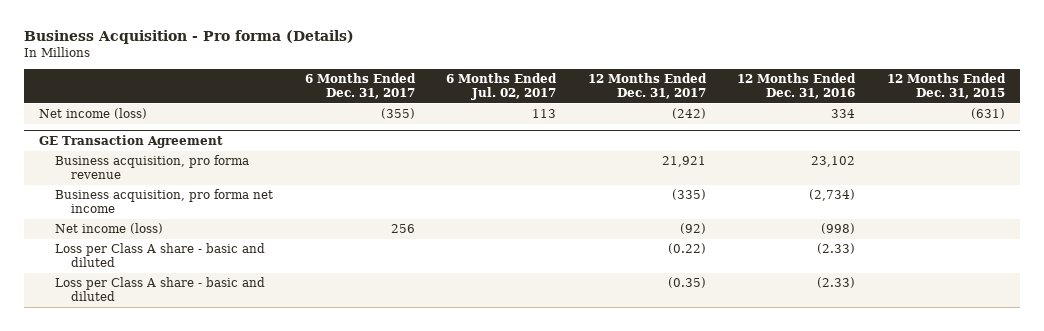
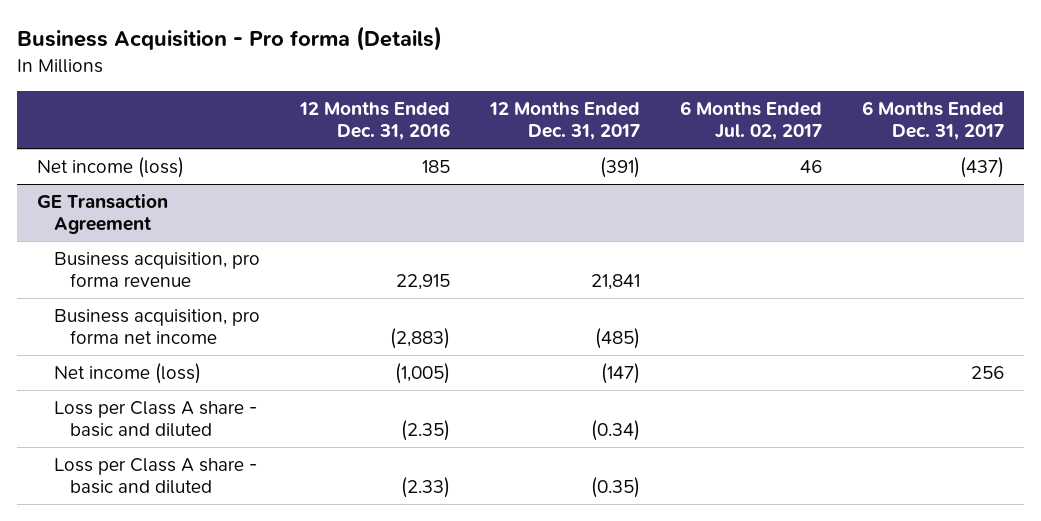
[886,72,1006,99] 12 Months Ended Dec. 31, 2015 -> none
[380,108,415,120] (355) -> [960,157,1005,179] (437)
[532,109,557,119] 113 -> [800,160,823,174] 46
[671,108,706,120] (242) -> [599,157,640,179] (391)
[831,109,856,119] 334 -> [421,160,450,174] 185
[661,156,706,168] 21,921 -> [590,274,640,291] 21,841
[811,156,856,168] 23,102 -> [395,274,450,291] 22,915
[671,189,706,201] (335) -> [594,328,640,350] (485)
[809,189,856,202] (2,734) -> [389,328,450,350] (2,883)
[679,223,706,235] (92) -> [600,363,640,385] (147)
[821,223,856,235] (998) -> [394,363,450,385] (1,005)
[667,243,706,255] (0.22) -> [590,420,640,442] (0.34)
[817,243,856,255] (2.33) -> [400,420,450,442] (2.35)

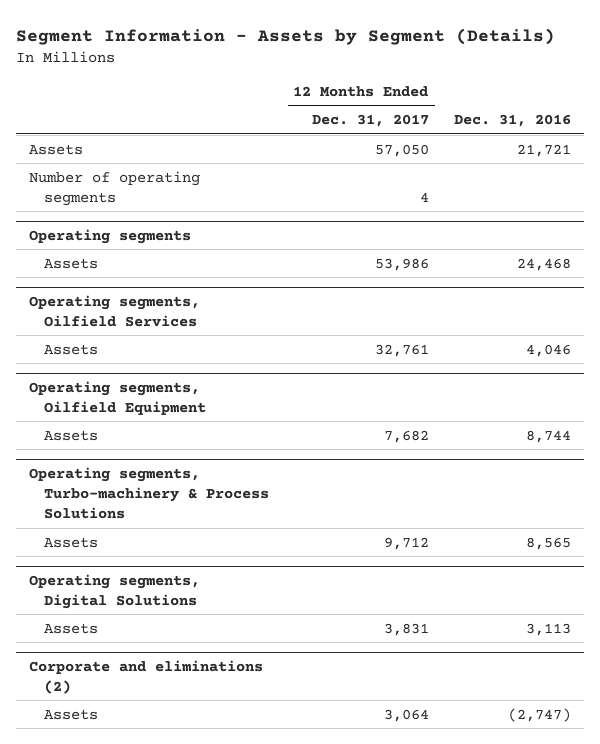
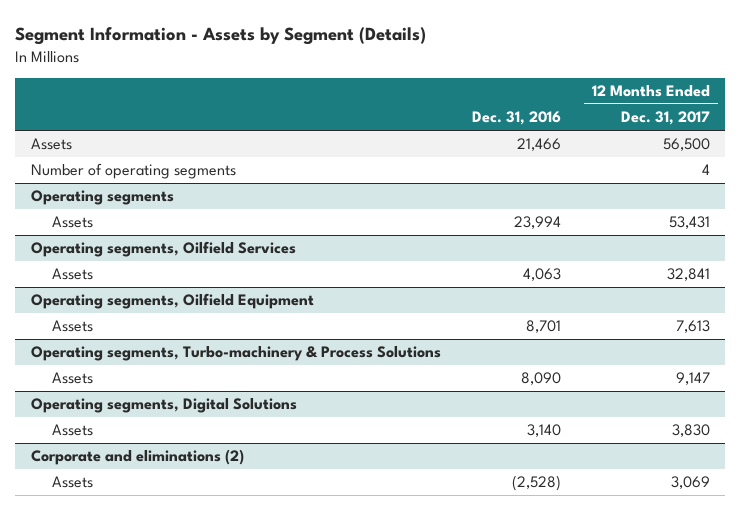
[374,143,429,157] 57,050 -> [662,138,710,152] 56,500
[517,143,572,157] 21,721 -> [516,138,561,152] 21,466
[374,257,429,271] 53,986 -> [668,216,710,230] 53,431
[517,257,572,271] 24,468 -> [513,216,561,230] 23,994
[374,343,429,357] 32,761 -> [666,268,710,282] 32,841
[526,343,572,357] 4,046 -> [522,268,561,282] 4,063
[383,429,429,443] 7,682 -> [675,320,710,334] 7,613
[526,429,572,443] 8,744 -> [525,320,561,334] 8,701
[383,536,429,550] 9,712 -> [675,372,710,386] 9,147
[526,536,572,550] 8,565 -> [520,372,561,386] 8,090
[383,622,429,636] 3,831 -> [671,424,710,438] 3,830
[526,622,572,636] 3,113 -> [526,424,561,438] 3,140
[383,708,429,722] 3,064 -> [670,476,710,490] 3,069
[508,707,572,722] (2,747) -> [511,475,561,492] (2,528)

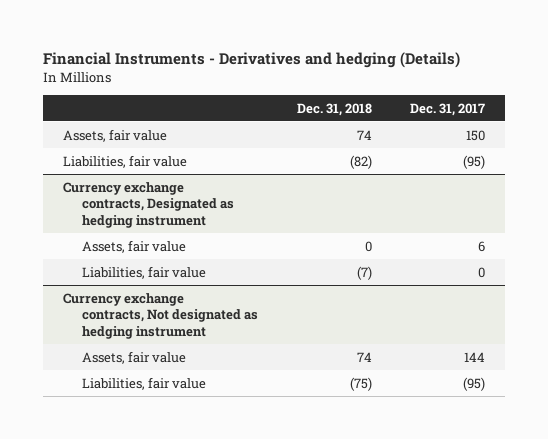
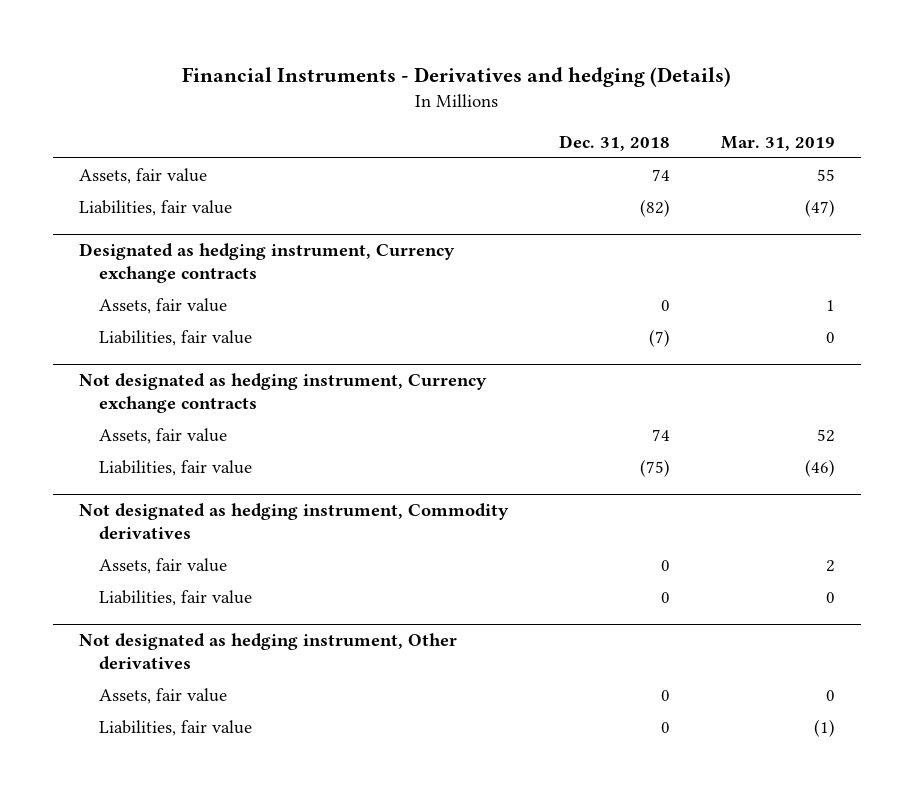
[410,102,486,116] Dec. 31, 2017 -> none
none -> [721,135,836,151] Mar. 31, 2019
[62,181,235,229] Currency exchange contracts, Designated as hedging instrument -> [78,243,455,283] Designated as hedging instrument, Currency exchange contracts
[62,292,259,340] Currency exchange contracts, Not designated as hedging instrument -> [78,373,487,413] Not designated as hedging instrument, Currency exchange contracts
none -> [78,503,509,540] Not designated as hedging instrument, Commodity derivatives
none -> [99,558,228,575] Assets, fair value
none -> [99,590,253,607] Liabilities, fair value
none -> [78,633,457,670] Not designated as hedging instrument, Other derivatives
none -> [99,688,228,705] Assets, fair value
none -> [99,720,253,737] Liabilities, fair value

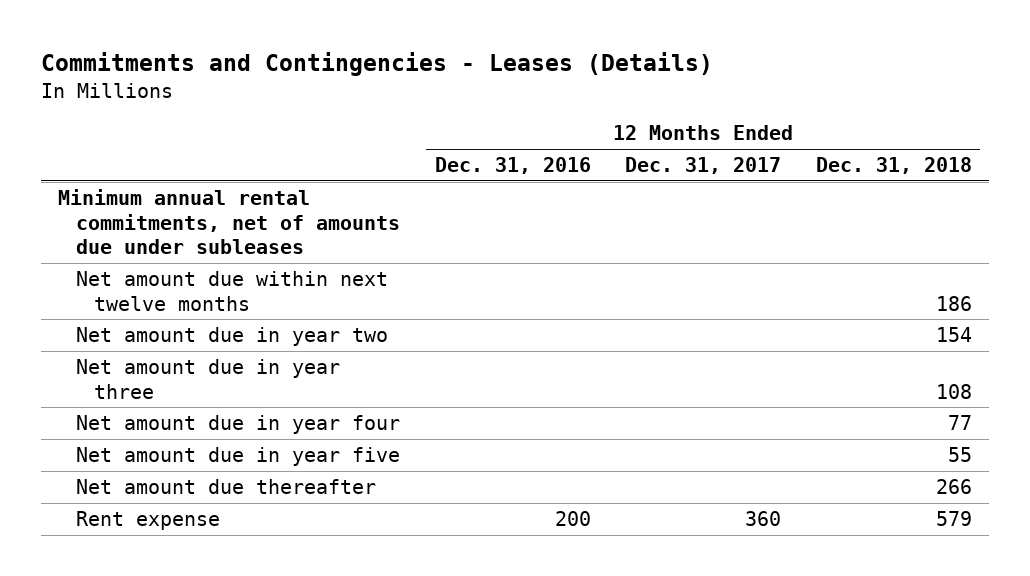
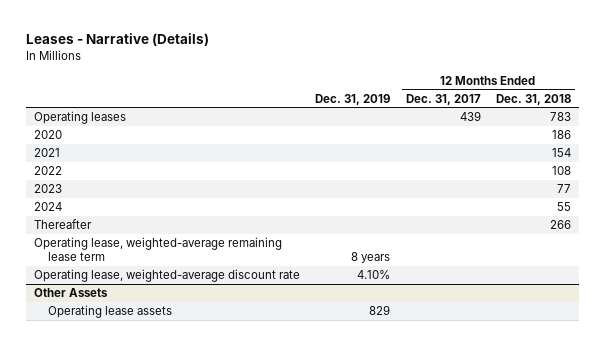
[40,52,713,77] Commitments and Contingencies - Leases (Details) -> [26,33,210,47] Leases - Narrative (Details)
[434,157,591,175] Dec. 31, 2016 -> none
none -> [315,93,391,105] Dec. 31, 2019
[57,189,401,255] Minimum annual rental commitments, net of amounts due under subleases -> none
[76,511,221,531] Rent expense -> none
none -> [34,111,127,125] Operating leases
[76,271,389,311] Net amount due within next twelve months -> [34,130,63,140] 2020
[76,327,389,347] Net amount due in year two -> [34,148,61,158] 2021
[76,359,341,399] Net amount due in year three -> [34,166,63,176] 2022
[76,415,401,435] Net amount due in year four -> [34,184,63,194] 2023
[76,447,401,467] Net amount due in year five -> [34,202,63,212] 2024
[76,479,377,495] Net amount due thereafter -> [34,219,93,230] Thereafter
none -> [34,237,283,261] Operating lease, weighted-average remaining lease term
none -> [34,269,301,283] Operating lease, weighted-average discount rate
none -> [34,288,109,298] Other Assets
none -> [48,305,173,319] Operating lease assets

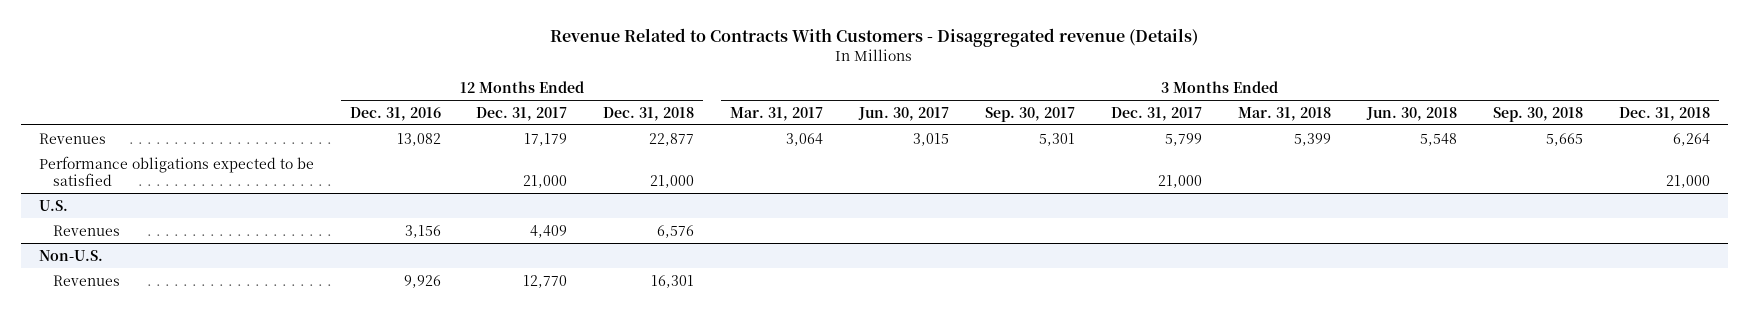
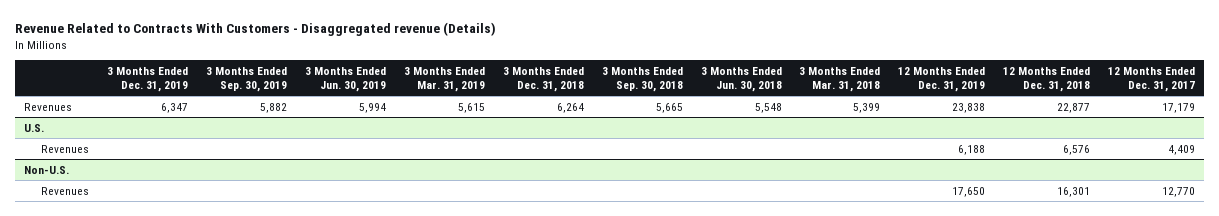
[349,106,441,121] Dec. 31, 2016 -> none
[730,106,824,121] Mar. 31, 2017 -> none
[858,106,950,121] Jun. 30, 2017 -> none
[985,106,1076,122] Sep. 30, 2017 -> none
[1111,106,1203,121] Dec. 31, 2017 -> none
none -> [106,67,188,93] 3 Months Ended Dec. 31, 2019
none -> [205,67,287,93] 3 Months Ended Sep. 30, 2019
none -> [304,67,386,93] 3 Months Ended Jun. 30, 2019
none -> [403,67,485,93] 3 Months Ended Mar. 31, 2019
none -> [898,67,986,93] 12 Months Ended Dec. 31, 2019
[38,155,314,186] Performance obligations expected to be satisfied -> none

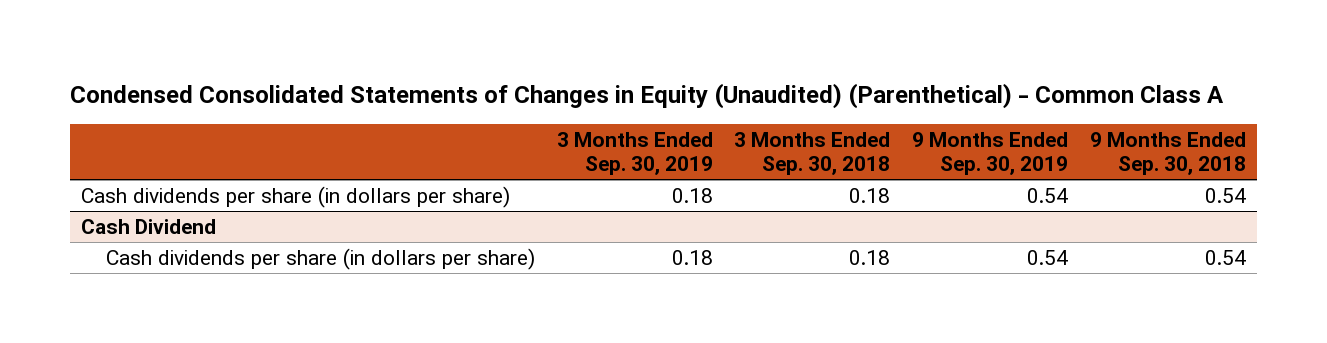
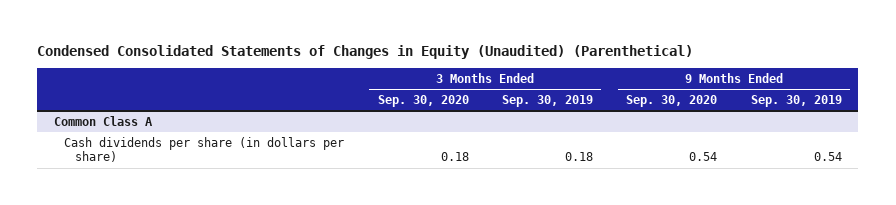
[70,82,1225,109] Condensed Consolidated Statements of Changes in Equity (Unaudited) (Parenthetical) - Common Class A -> [37,44,694,59] Condensed Consolidated Statements of Changes in Equity (Unaudited) (Parenthetical)
[734,131,891,176] 3 Months Ended Sep. 30, 2018 -> none
[1089,131,1246,176] 9 Months Ended Sep. 30, 2018 -> none
none -> [377,95,469,108] Sep. 30, 2020
none -> [626,95,718,108] Sep. 30, 2020
[80,186,510,209] Cash dividends per share (in dollars per share) -> none
[80,219,216,235] Cash Dividend -> [53,115,153,126] Common Class A

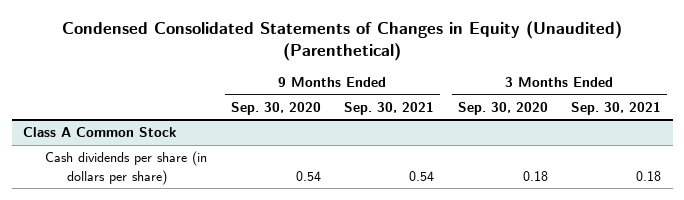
[502,95,594,108] Sep. 30, 2019 -> none
[750,95,842,108] Sep. 30, 2019 -> none
none -> [344,101,435,115] Sep. 30, 2021
none -> [571,101,662,115] Sep. 30, 2021
[53,115,153,126] Common Class A -> [23,127,177,138] Class A Common Stock

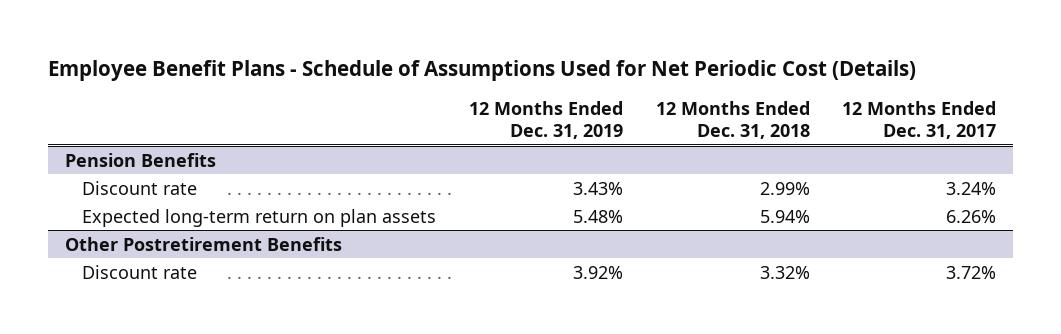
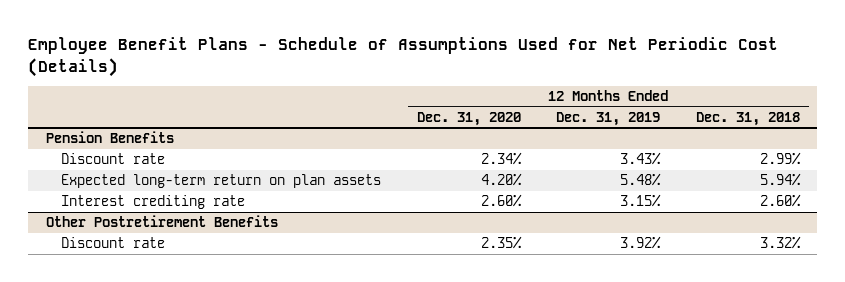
[842,100,997,139] 12 Months Ended Dec. 31, 2017 -> none
none -> [416,112,521,127] Dec. 31, 2020
none -> [61,195,246,210] Interest crediting rate

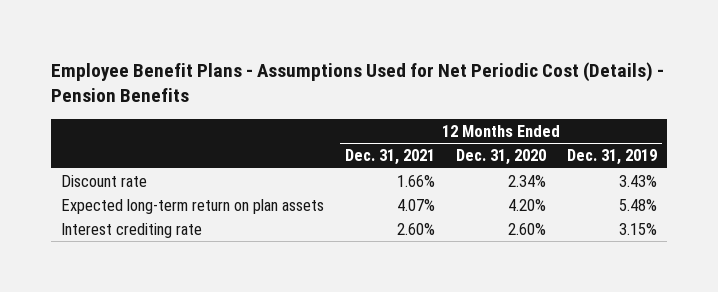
[28,36,779,77] Employee Benefit Plans - Schedule of Assumptions Used for Net Periodic Cost (Details) -> [50,61,664,103] Employee Benefit Plans - Assumptions Used for Net Periodic Cost (Details) - Pension Benefits
[695,112,800,127] Dec. 31, 2018 -> none
none -> [345,149,436,166] Dec. 31, 2021
[45,131,174,144] Pension Benefits -> none
[45,215,278,228] Other Postretirement Benefits -> none
[61,237,166,249] Discount rate -> none

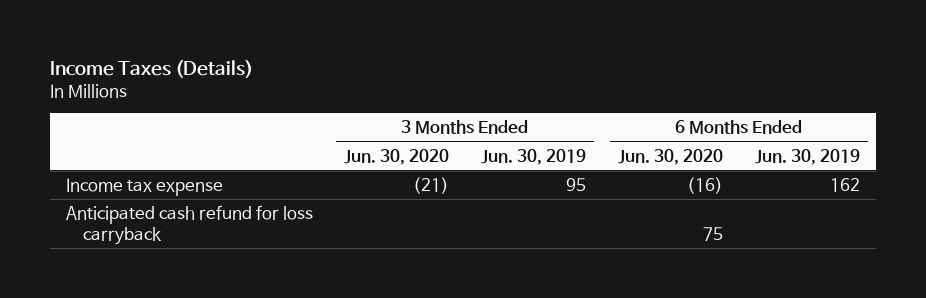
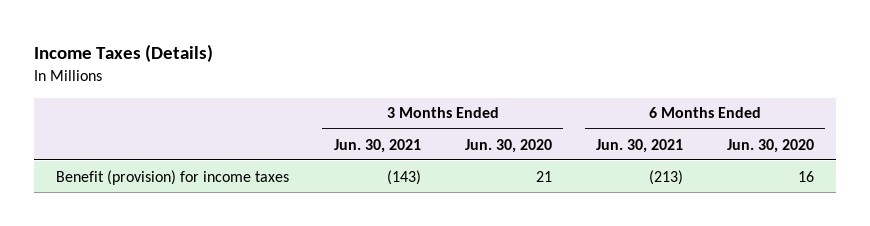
[481,148,587,165] Jun. 30, 2019 -> none
[755,148,861,165] Jun. 30, 2019 -> none
none -> [333,138,421,153] Jun. 30, 2021
none -> [595,138,683,153] Jun. 30, 2021
[65,205,313,246] Anticipated cash refund for loss carryback -> none
[65,178,223,197] Income tax expense -> [56,169,290,185] Benefit (provision) for income taxes
[413,177,450,195] (21) -> [535,170,552,182] 21
[687,177,724,195] (16) -> [798,170,815,182] 16

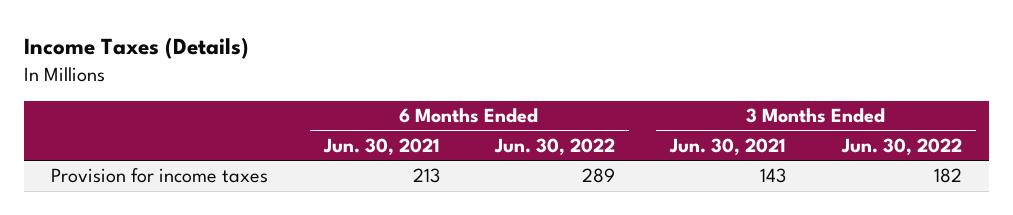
[464,138,552,153] Jun. 30, 2020 -> none
[727,138,815,153] Jun. 30, 2020 -> none
none -> [493,138,615,156] Jun. 30, 2022
none -> [840,138,962,156] Jun. 30, 2022
[56,169,290,185] Benefit (provision) for income taxes -> [51,168,269,184] Provision for income taxes
[386,169,421,185] (143) -> [760,168,787,184] 143
[648,169,683,185] (213) -> [412,168,440,184] 213

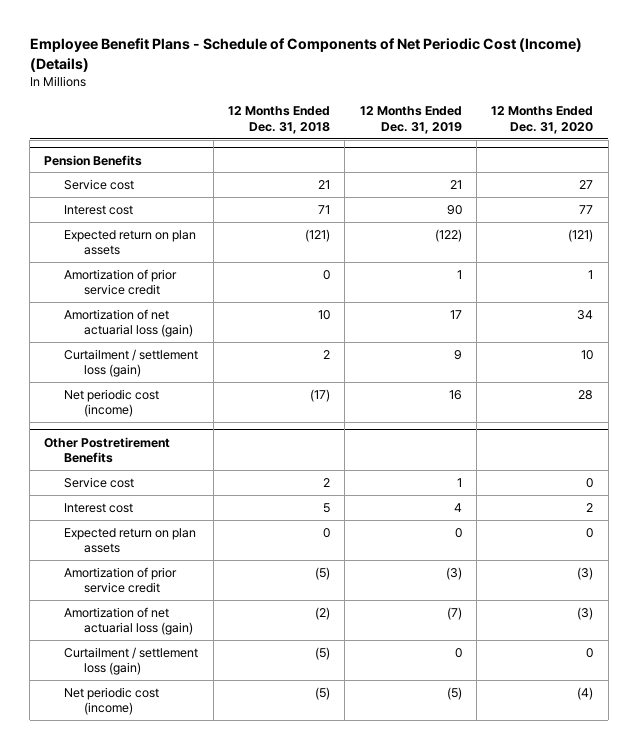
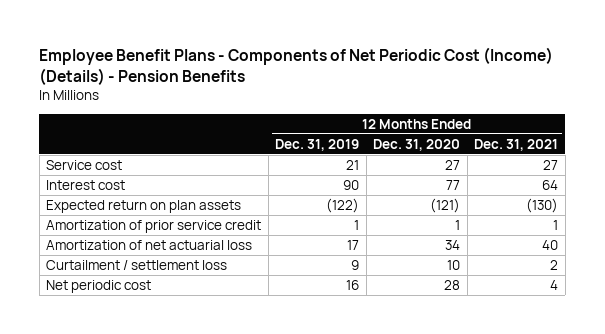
[29,38,582,72] Employee Benefit Plans - Schedule of Components of Net Periodic Cost (Income) (Details) -> [39,46,554,85] Employee Benefit Plans - Components of Net Periodic Cost (Income) (Details) - Pension Benefits
[227,106,330,134] 12 Months Ended Dec. 31, 2018 -> none
none -> [474,138,559,151] Dec. 31, 2021
[44,154,143,166] Pension Benefits -> none
[44,436,171,464] Other Postretirement Benefits -> none
[64,476,135,488] Service cost -> none
[64,502,134,513] Interest cost -> none
[64,527,197,554] Expected return on plan assets -> none
[64,566,178,594] Amortization of prior service credit -> none
[64,606,194,636] Amortization of net actuarial loss (gain) -> none
[64,646,199,676] Curtailment / settlement loss (gain) -> none
[64,686,160,716] Net periodic cost (income) -> none
[64,308,194,338] Amortization of net actuarial loss (gain) -> [46,239,253,250] Amortization of net actuarial loss
[64,348,199,378] Curtailment / settlement loss (gain) -> [46,259,228,270] Curtailment / settlement loss
[64,388,160,418] Net periodic cost (income) -> [46,279,152,293] Net periodic cost

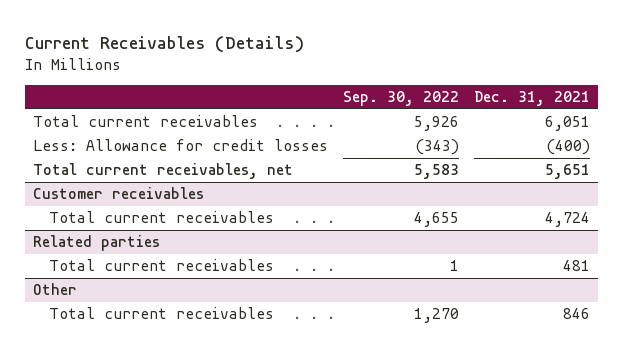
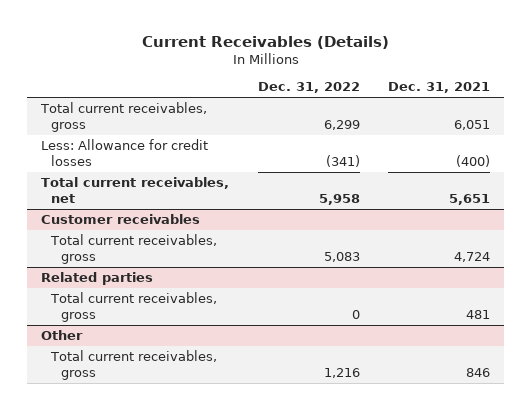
[343,91,460,107] Sep. 30, 2022 -> none
none -> [257,82,360,94] Dec. 31, 2022
[32,115,258,128] Total current receivables -> [40,102,208,132] Total current receivables, gross
[49,211,275,224] Total current receivables -> [49,234,217,264] Total current receivables, gross
[49,259,275,272] Total current receivables -> [49,292,217,322] Total current receivables, gross
[49,307,275,320] Total current receivables -> [49,350,217,380] Total current receivables, gross

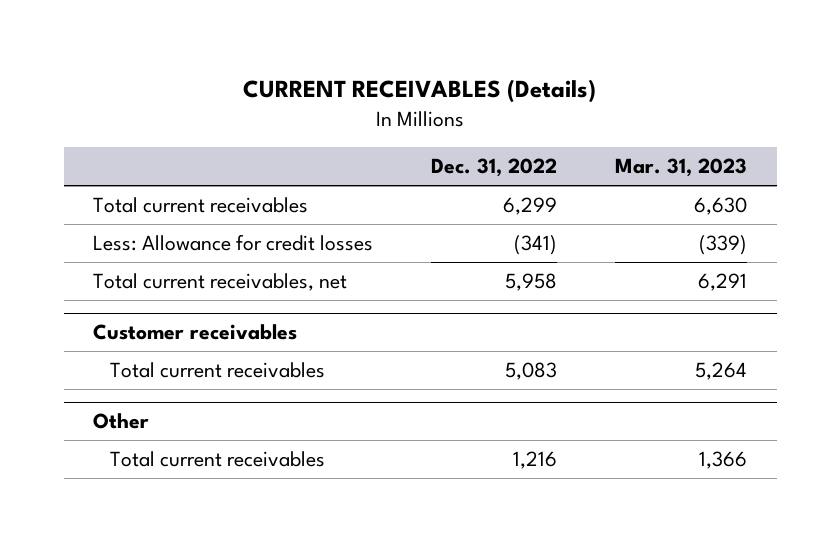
[141,35,389,49] Current Receivables (Details) -> [243,79,597,104] CURRENT RECEIVABLES (Details)
[387,82,490,94] Dec. 31, 2021 -> none
none -> [615,158,748,178] Mar. 31, 2023
[40,102,208,132] Total current receivables, gross -> [92,196,308,213] Total current receivables
[41,272,154,286] Related parties -> none
[49,292,217,322] Total current receivables, gross -> none
[49,234,217,264] Total current receivables, gross -> [109,361,325,378] Total current receivables
[49,350,217,380] Total current receivables, gross -> [109,450,325,467] Total current receivables

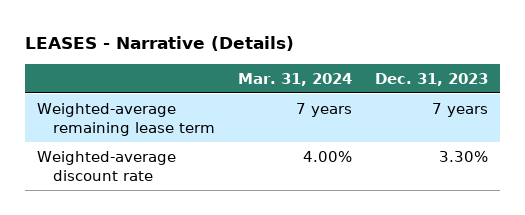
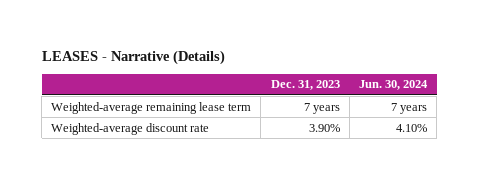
[238,72,353,86] Mar. 31, 2024 -> none
none -> [358,80,428,91] Jun. 30, 2024
[439,150,489,162] 3.30% -> [308,123,340,132] 3.90%

